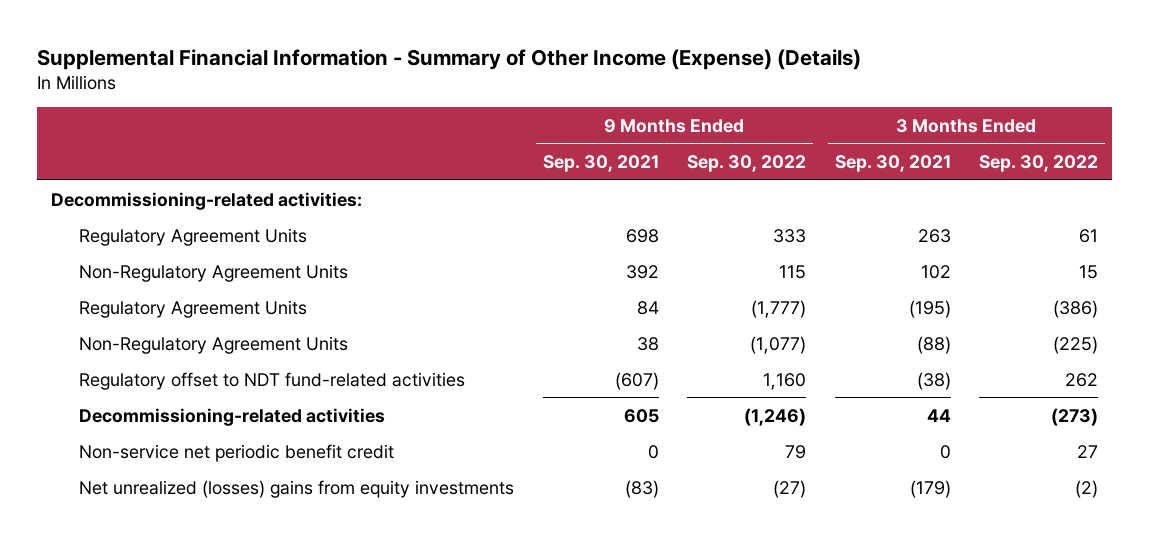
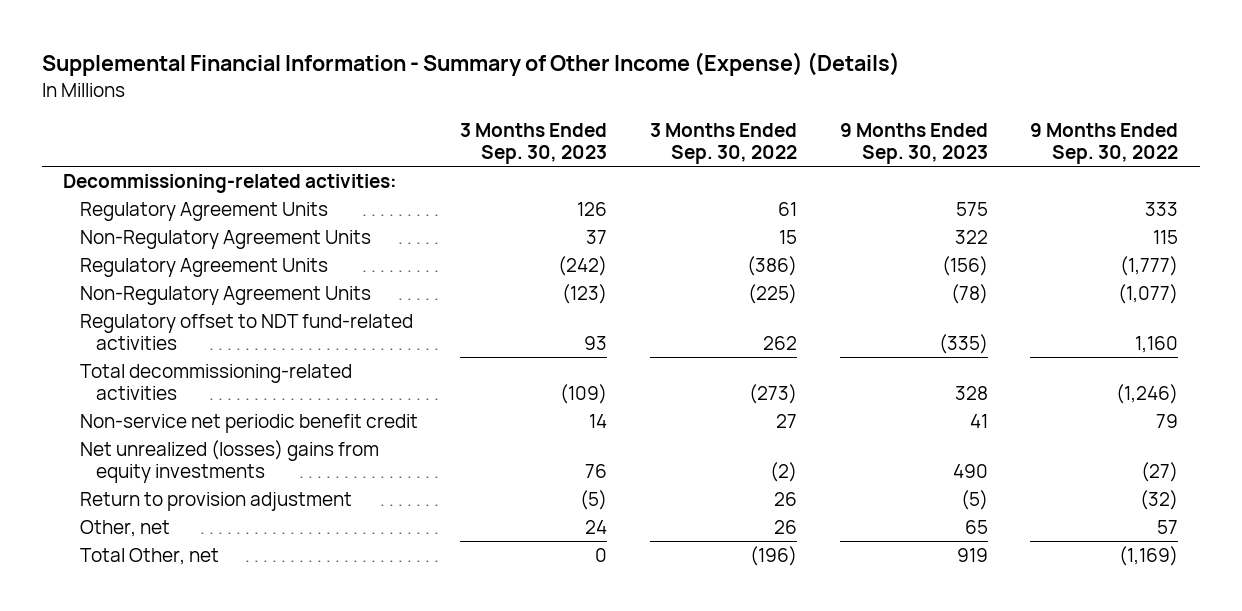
[542,154,659,172] Sep. 30, 2021 -> none
[834,154,951,172] Sep. 30, 2021 -> none
none -> [460,122,608,165] 3 Months Ended Sep. 30, 2023
none -> [839,122,988,165] 9 Months Ended Sep. 30, 2023
[79,407,386,426] Decommissioning-related activities -> [79,363,352,401] Total decommissioning-related activities
none -> [79,491,352,511] Return to provision adjustment
none -> [79,519,170,537] Other, net
none -> [79,547,219,565] Total Other, net

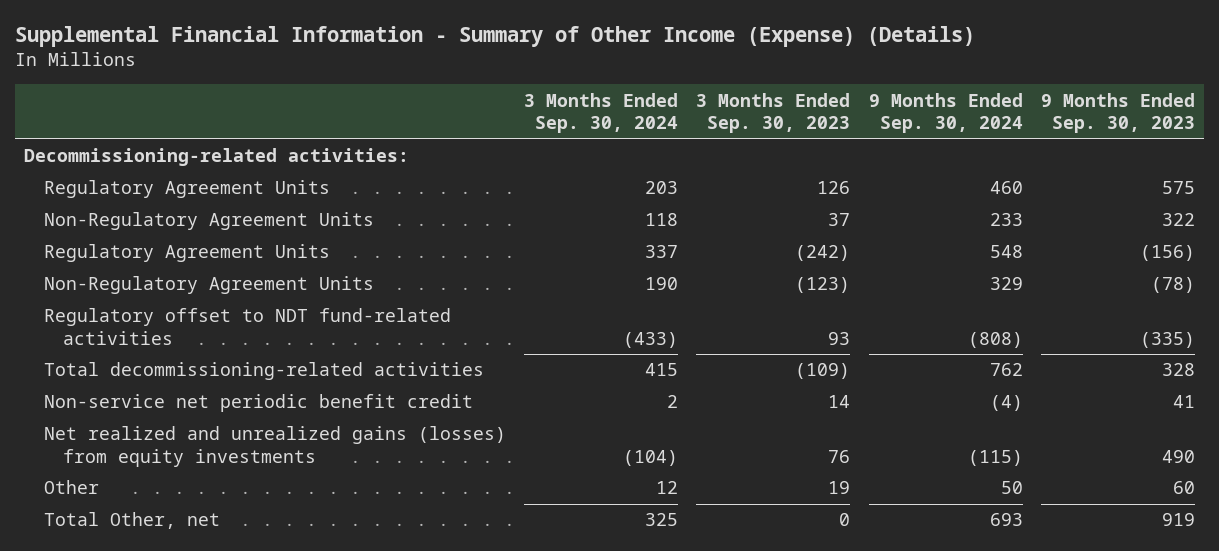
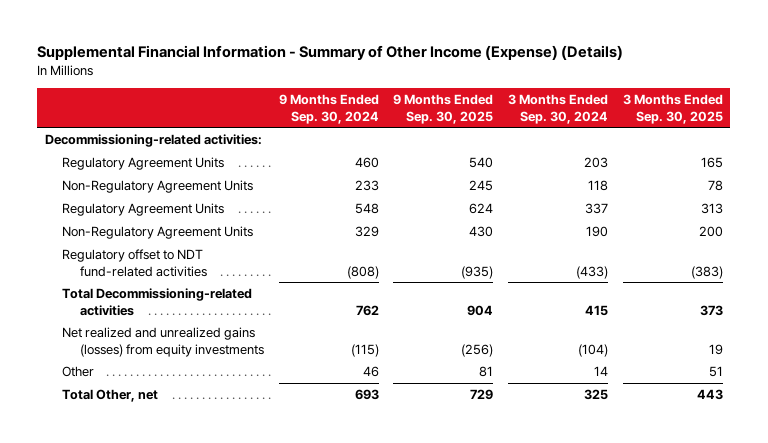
[696,92,851,134] 3 Months Ended Sep. 30, 2023 -> none
[1041,92,1196,134] 9 Months Ended Sep. 30, 2023 -> none
none -> [393,94,494,124] 9 Months Ended Sep. 30, 2025
none -> [623,94,724,124] 3 Months Ended Sep. 30, 2025
[43,394,473,413] Non-service net periodic benefit credit -> none
[43,362,484,381] Total decommissioning-related activities -> [62,287,253,316] Total Decommissioning-related activities
[655,481,678,495] 12 -> [594,365,609,376] 14
[1000,481,1023,495] 50 -> [362,365,379,377] 46

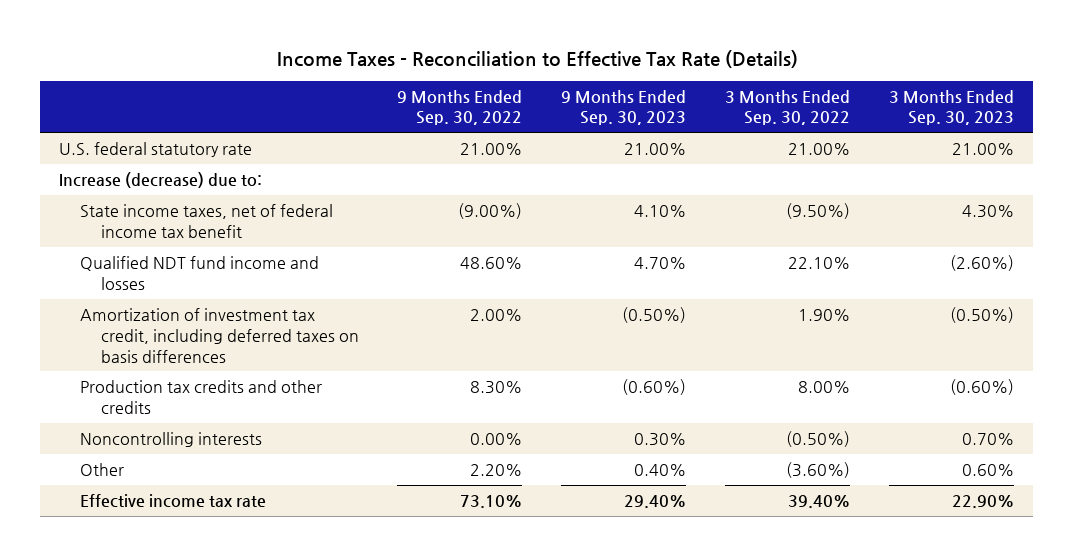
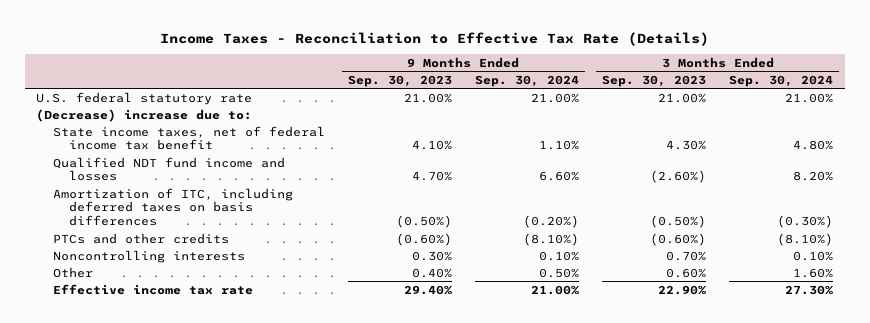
[397,89,523,126] 9 Months Ended Sep. 30, 2022 -> none
[725,89,851,126] 3 Months Ended Sep. 30, 2022 -> none
none -> [474,74,579,87] Sep. 30, 2024
none -> [729,74,834,87] Sep. 30, 2024
[59,171,263,188] Increase (decrease) due to: -> [36,108,253,122] (Decrease) increase due to:
[79,307,359,363] Amortization of investment tax credit, including deferred taxes on basis differences -> [52,187,293,227] Amortization of ITC, including deferred taxes on basis differences
[79,379,322,414] Production tax credits and other credits -> [52,232,229,244] PTCs and other credits

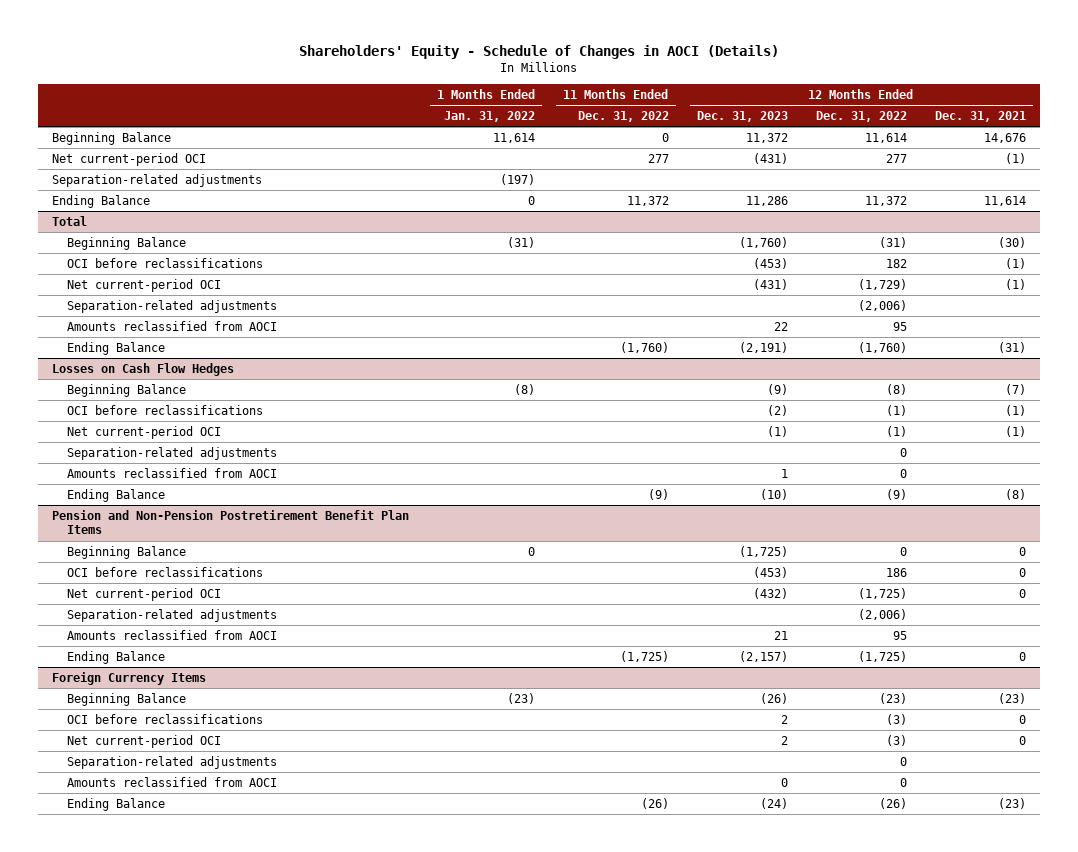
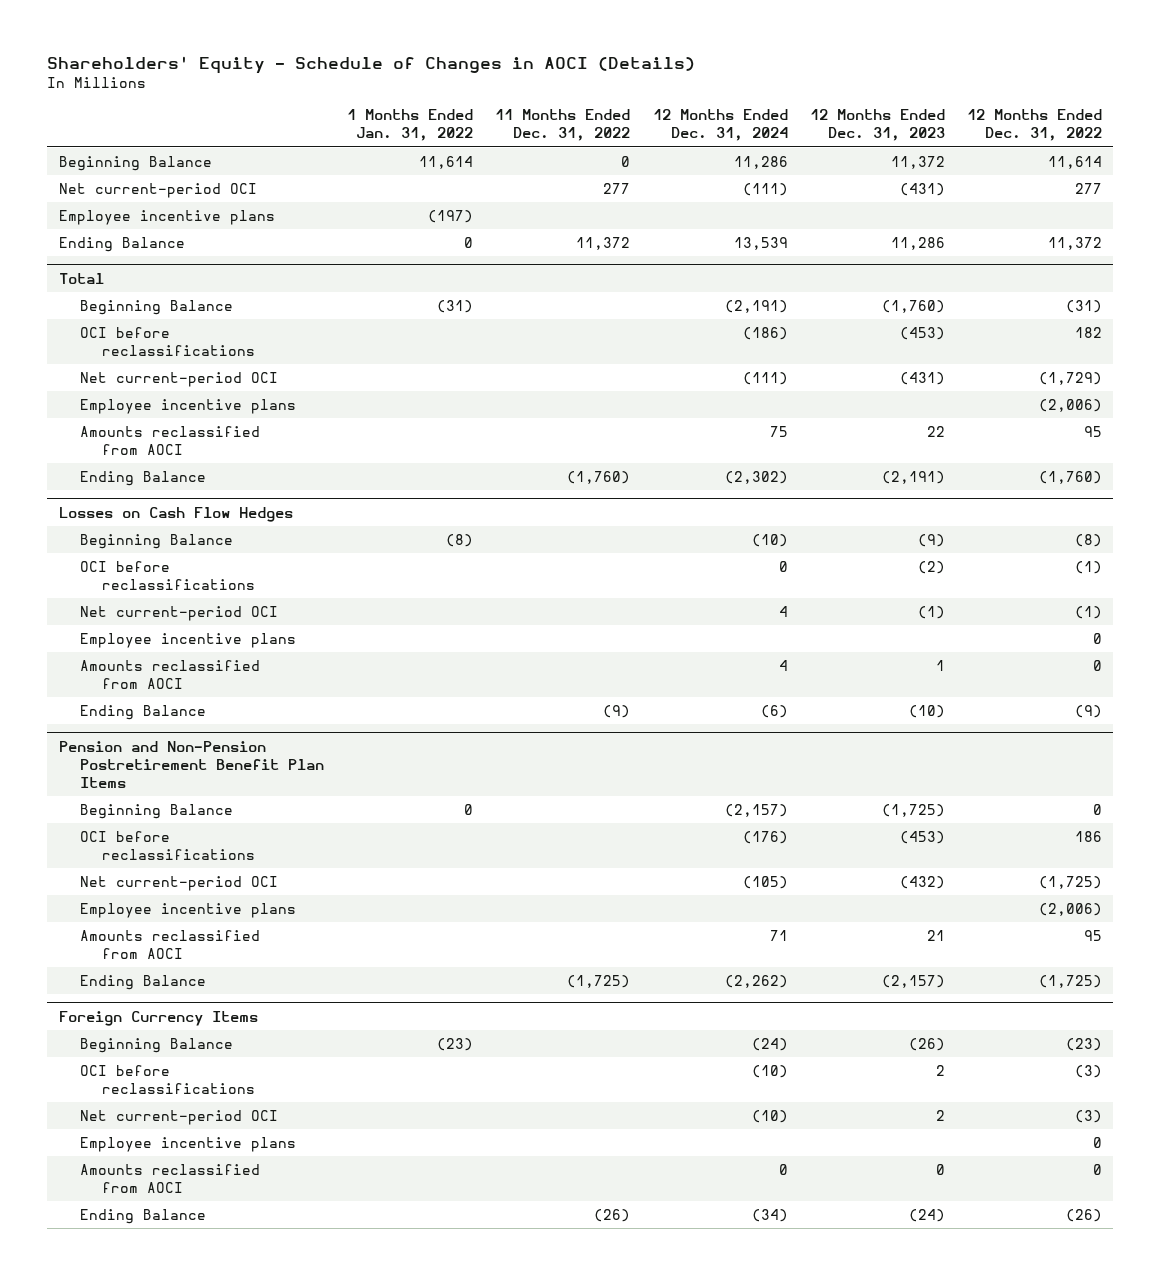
[935,111,1027,123] Dec. 31, 2021 -> none
none -> [652,109,788,142] 12 Months Ended Dec. 31, 2024
[52,173,263,187] Separation-related adjustments -> [58,209,275,225] Employee incentive plans
[66,299,277,313] Separation-related adjustments -> [80,398,297,414] Employee incentive plans
[66,446,277,460] Separation-related adjustments -> [80,632,297,648] Employee incentive plans
[66,608,277,622] Separation-related adjustments -> [80,902,297,918] Employee incentive plans
[66,755,277,769] Separation-related adjustments -> [80,1136,297,1152] Employee incentive plans

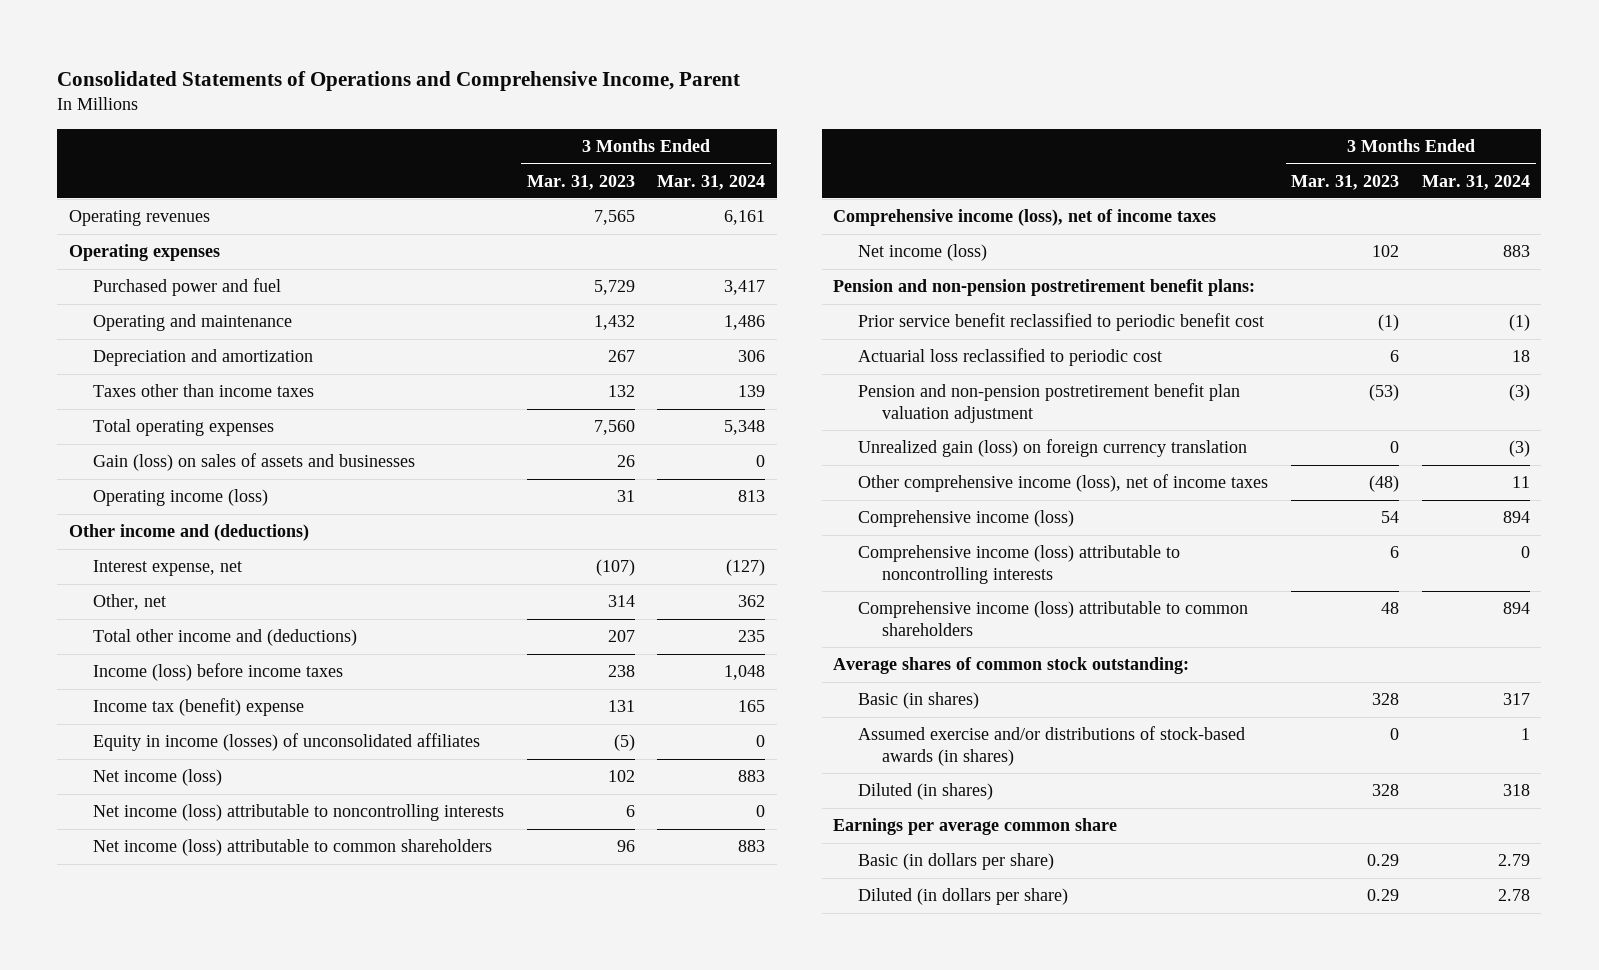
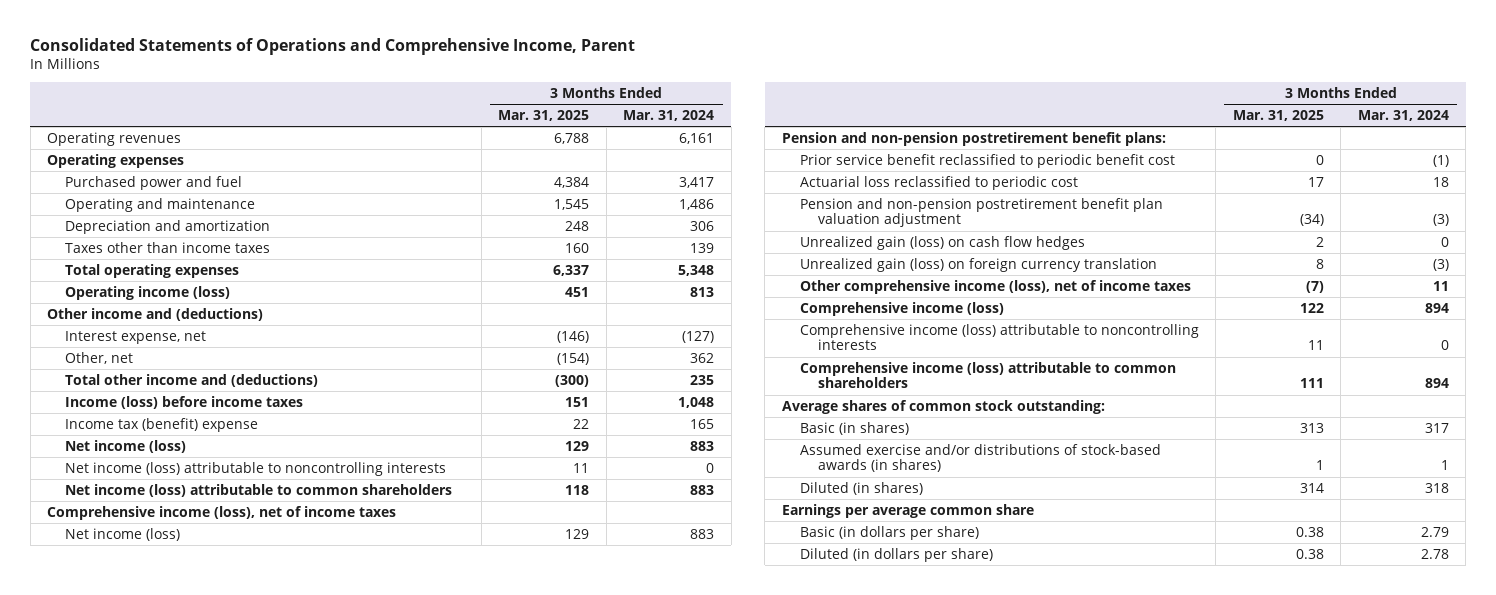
[526,174,635,190] Mar. 31, 2023 -> none
none -> [498,109,590,121] Mar. 31, 2025
[93,453,416,472] Gain (loss) on sales of assets and businesses -> none
[93,733,481,752] Equity in income (losses) of unconsolidated affiliates -> none
none -> [799,235,1085,250] Unrealized gain (loss) on cash flow hedges

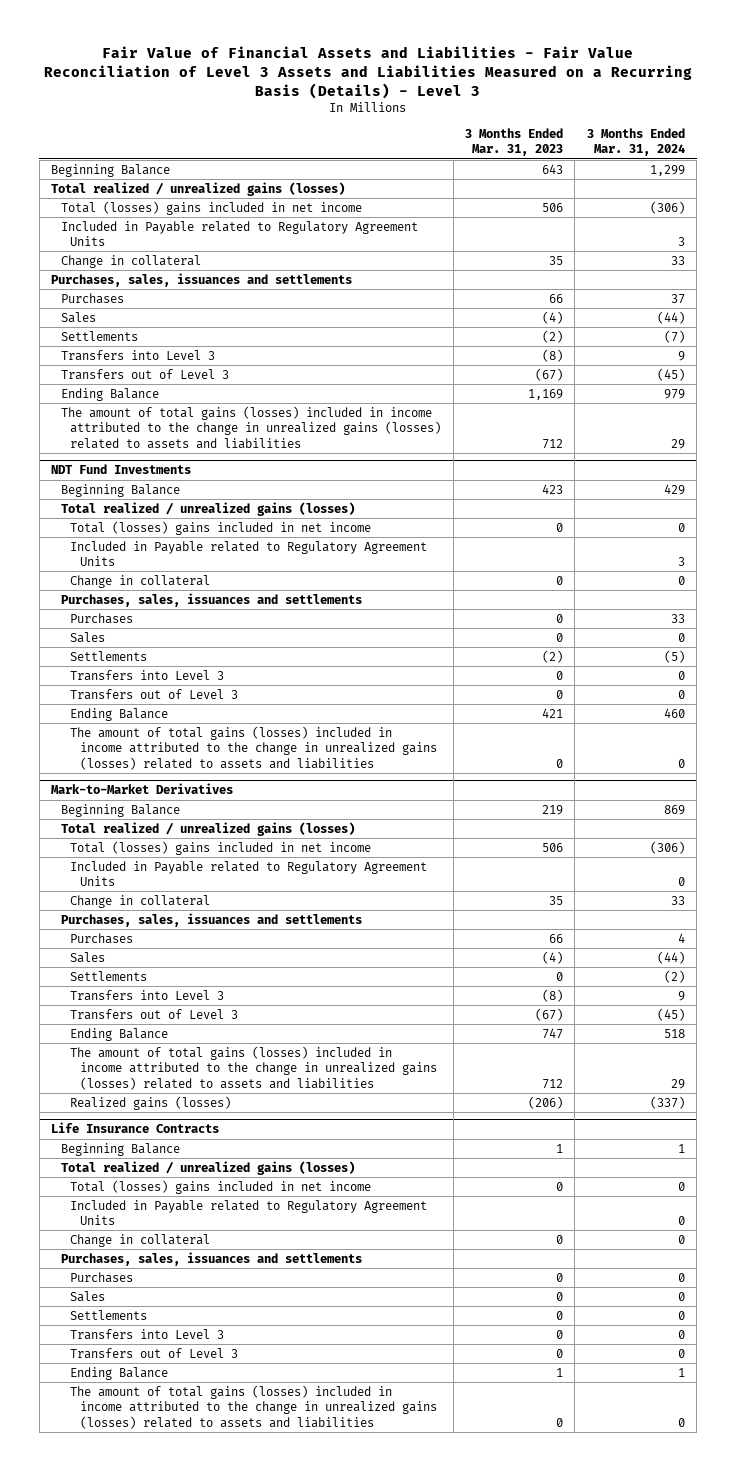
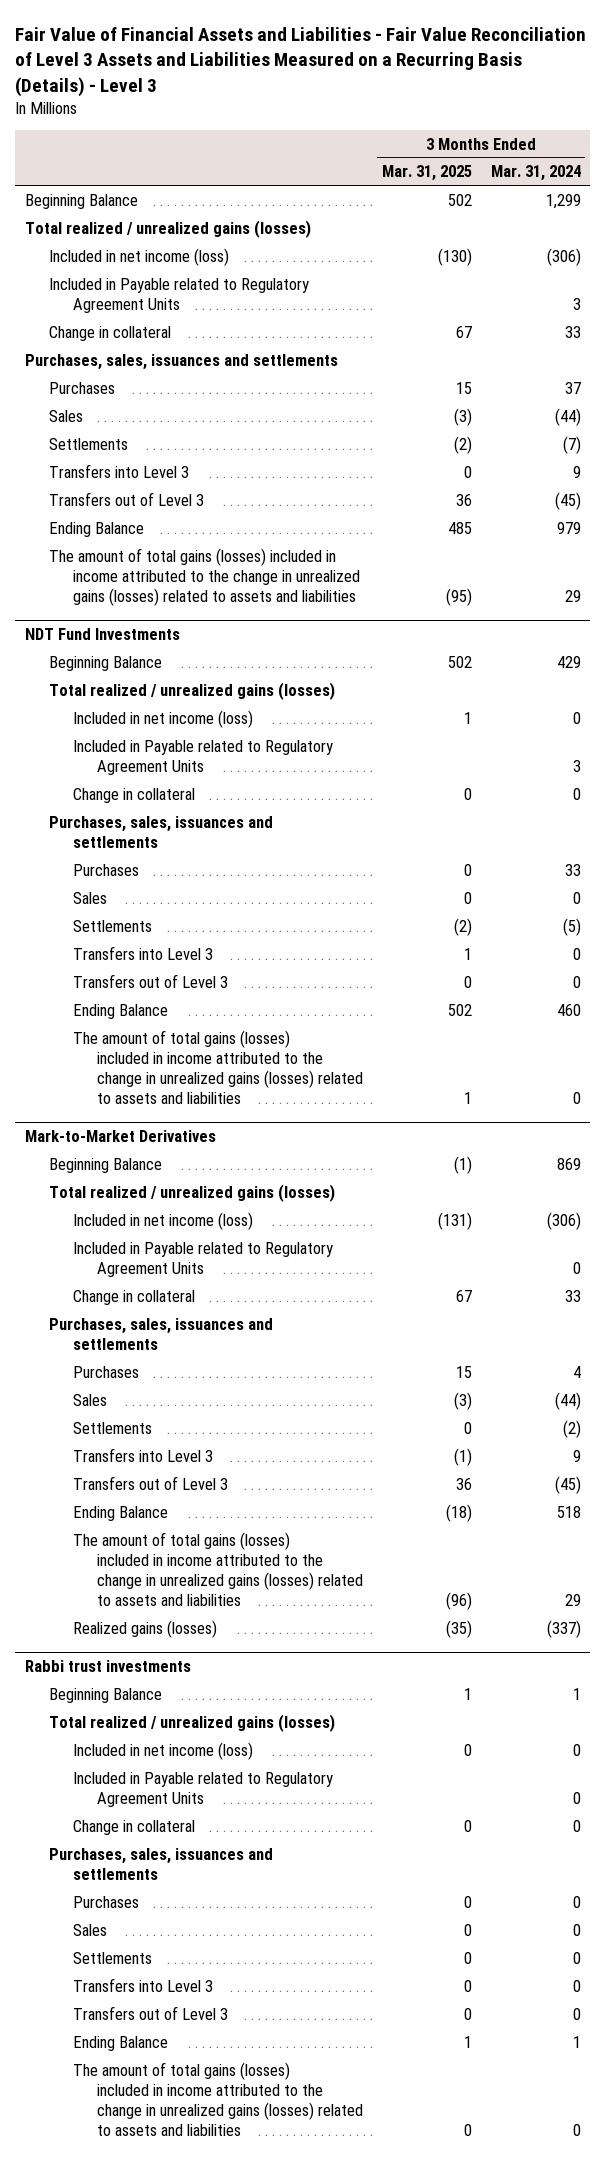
[465,127,564,157] 3 Months Ended Mar. 31, 2023 -> none
none -> [381,165,472,182] Mar. 31, 2025
[60,200,362,215] Total (losses) gains included in net income -> [48,247,229,266] Included in net income (loss)
[70,520,372,535] Total (losses) gains included in net income -> [73,709,254,728] Included in net income (loss)
[70,840,372,855] Total (losses) gains included in net income -> [73,1211,254,1230] Included in net income (loss)
[50,1122,219,1134] Life Insurance Contracts -> none
none -> [24,1659,191,1672] Rabbi trust investments
[70,1179,372,1194] Total (losses) gains included in net income -> [73,1741,254,1760] Included in net income (loss)

